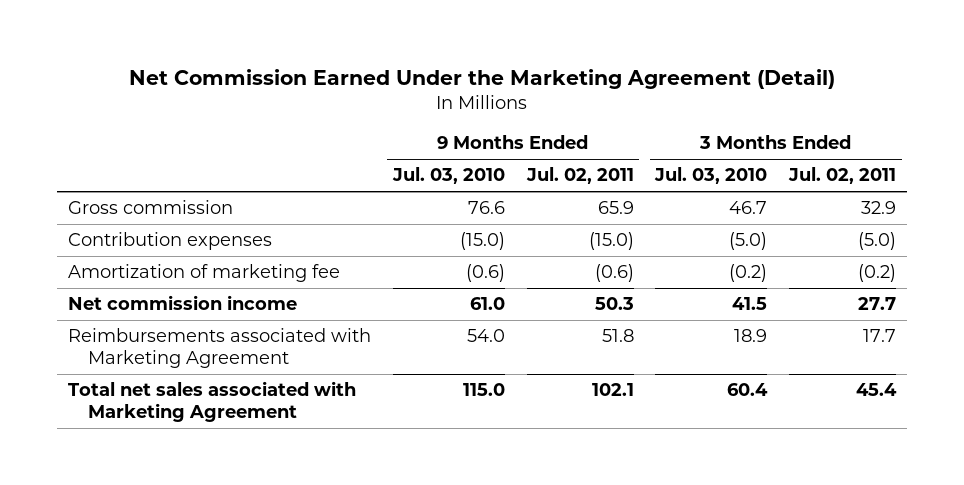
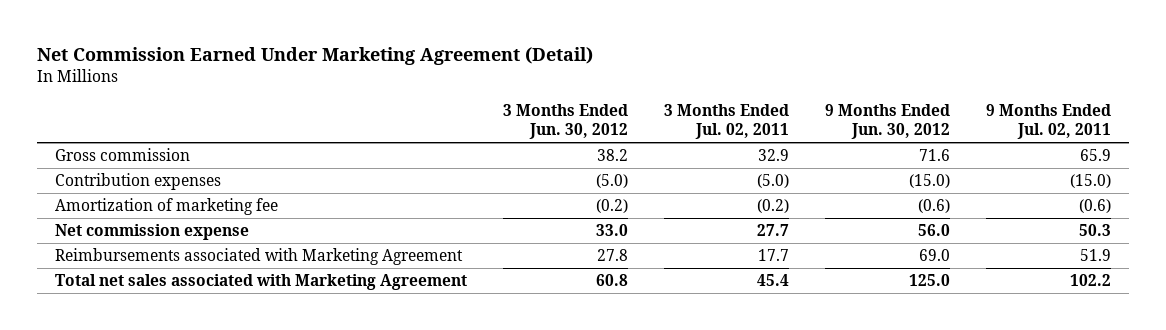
[129,68,836,89] Net Commission Earned Under the Marketing Agreement (Detail) -> [37,47,594,66] Net Commission Earned Under Marketing Agreement (Detail)
[391,167,505,185] Jul. 03, 2010 -> none
[654,167,768,185] Jul. 03, 2010 -> none
none -> [503,103,629,140] 3 Months Ended Jun. 30, 2012
none -> [825,103,951,140] 9 Months Ended Jun. 30, 2012
[67,295,297,311] Net commission income -> [55,223,250,240] Net commission expense
[601,329,634,343] 51.8 -> [1080,248,1112,261] 51.9
[591,383,634,397] 102.1 -> [1070,273,1112,286] 102.2

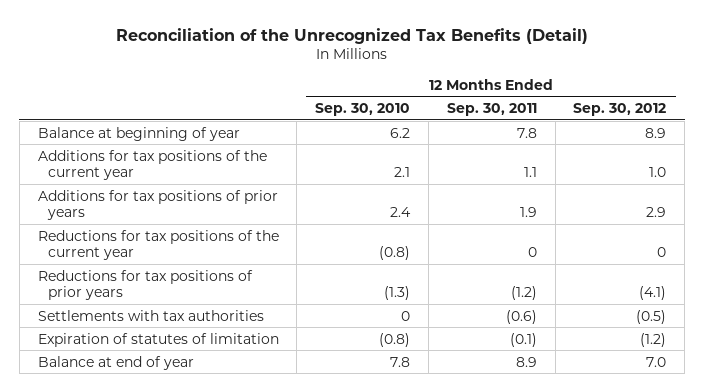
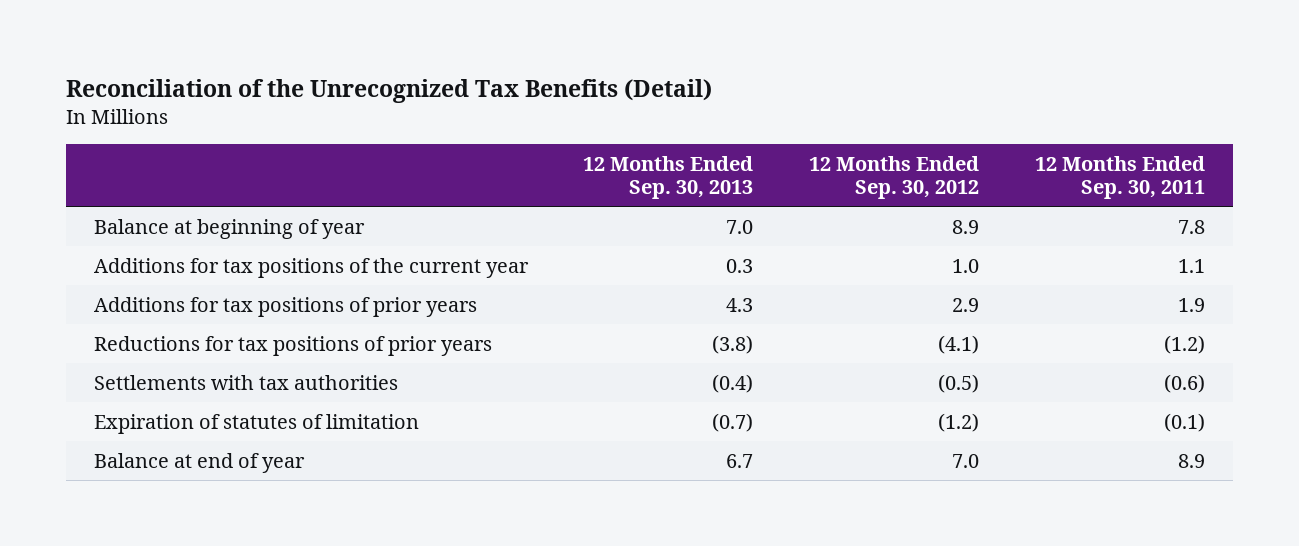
[315,102,411,116] Sep. 30, 2010 -> none
none -> [583,155,754,200] 12 Months Ended Sep. 30, 2013
[37,229,279,260] Reductions for tax positions of the current year -> none

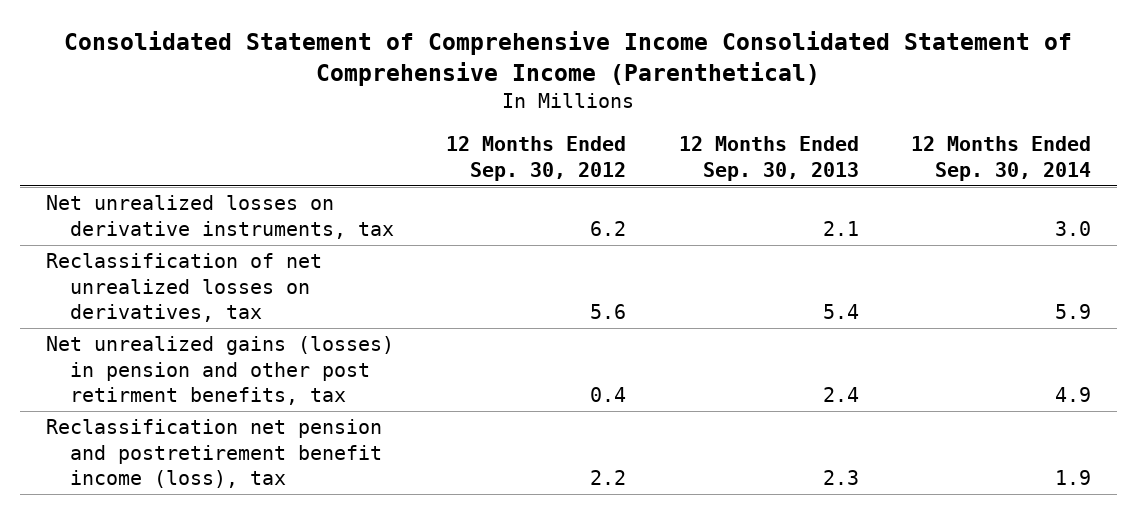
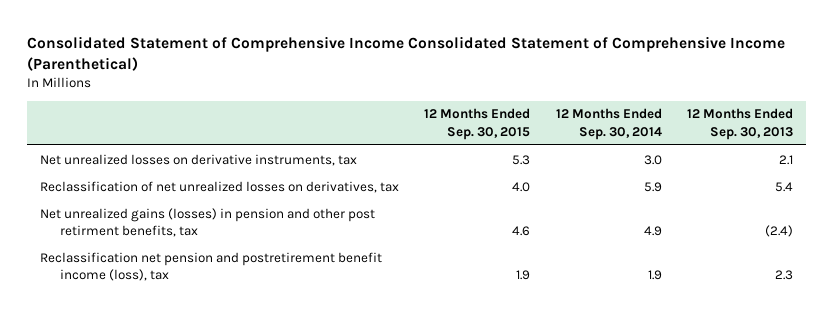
[446,136,627,181] 12 Months Ended Sep. 30, 2012 -> none
none -> [424,108,531,140] 12 Months Ended Sep. 30, 2015
[822,387,859,403] 2.4 -> [765,224,794,237] (2.4)

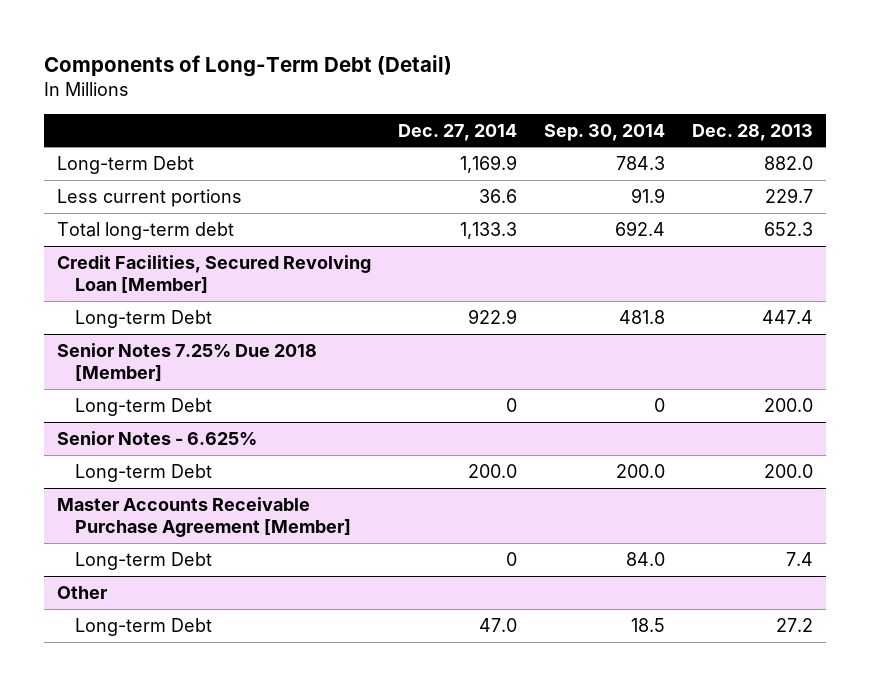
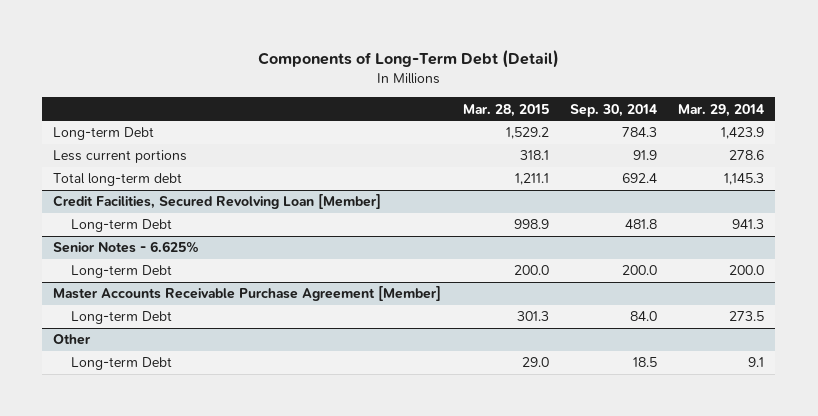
[398,123,518,141] Dec. 27, 2014 -> none
[692,123,814,141] Dec. 28, 2013 -> none
none -> [462,103,549,117] Mar. 28, 2015
none -> [678,103,765,117] Mar. 29, 2014
[57,342,318,383] Senior Notes 7.25% Due 2018 [Member] -> none
[74,397,212,416] Long-term Debt -> none

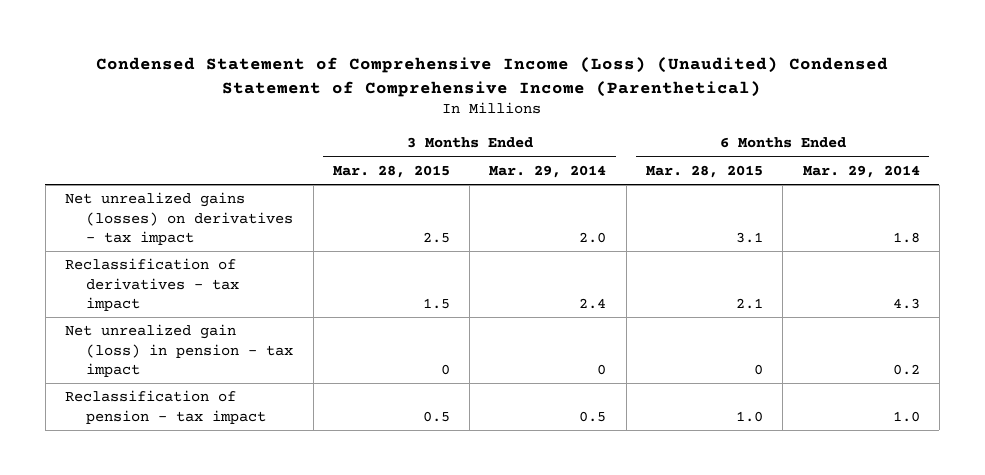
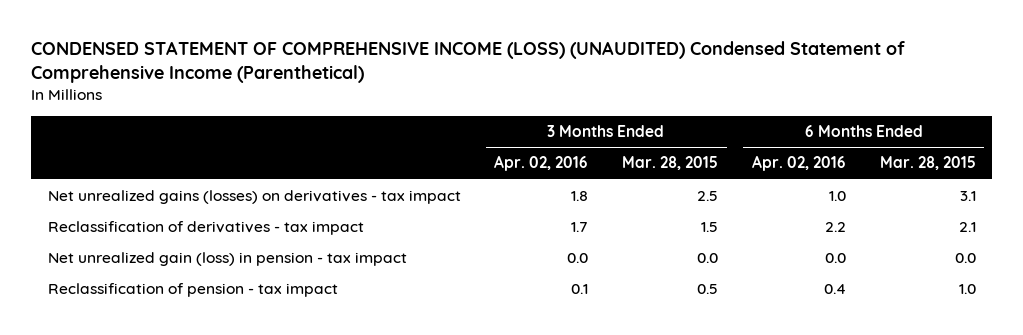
[96,57,889,97] Condensed Statement of Comprehensive Income (Loss) (Unaudited) Condensed Statement of Comprehensive Income (Parenthetical) -> [30,41,905,84] CONDENSED STATEMENT OF COMPREHENSIVE INCOME (LOSS) (UNAUDITED) Condensed Statement of Comprehensive Income (Parenthetical)
[489,164,607,178] Mar. 29, 2014 -> none
[802,164,920,178] Mar. 29, 2014 -> none
none -> [494,155,589,172] Apr. 02, 2016
none -> [751,155,846,172] Apr. 02, 2016
[440,364,450,376] 0 -> [697,253,719,264] 0.0
[753,364,763,376] 0 -> [954,253,976,264] 0.0

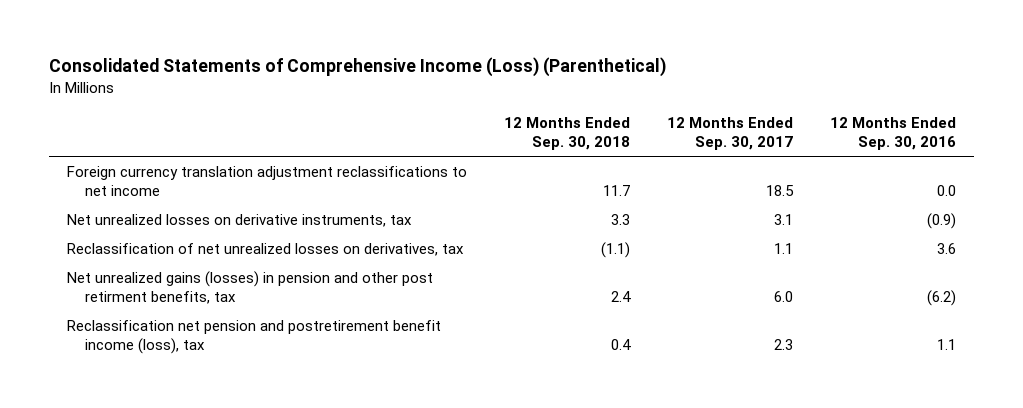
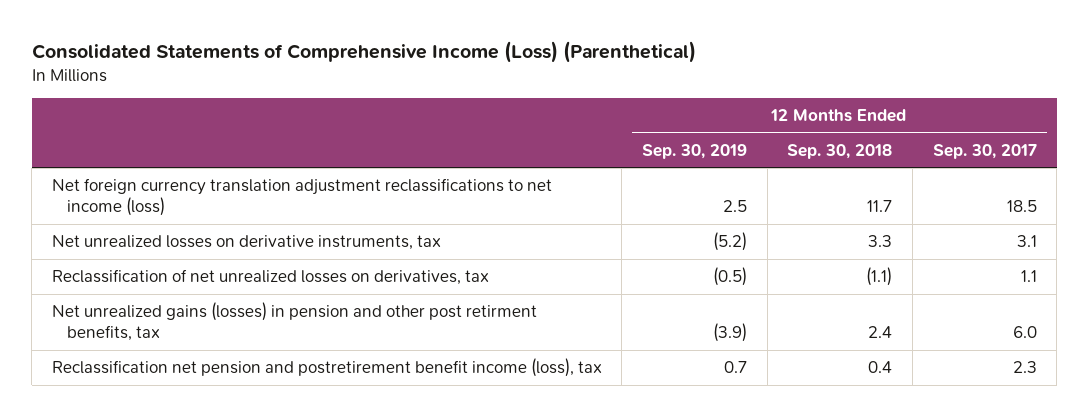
[830,116,957,150] 12 Months Ended Sep. 30, 2016 -> none
none -> [642,143,748,159] Sep. 30, 2019
[67,166,468,197] Foreign currency translation adjustment reclassifications to net income -> [51,178,552,217] Net foreign currency translation adjustment reclassifications to net income (loss)

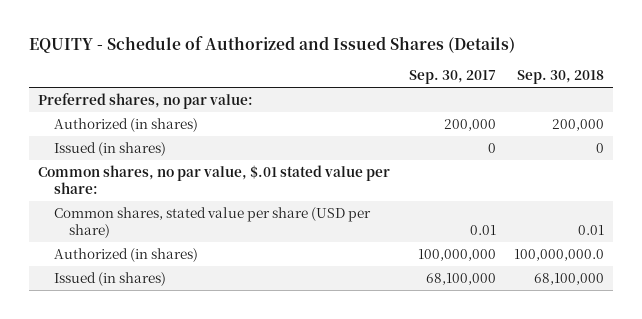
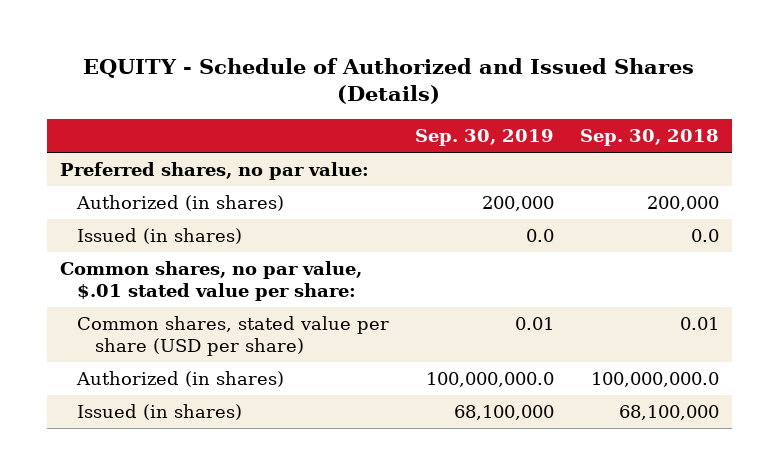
[408,70,496,85] Sep. 30, 2017 -> none
none -> [415,129,555,147] Sep. 30, 2019
[596,143,605,154] 0 -> [691,229,720,243] 0.0

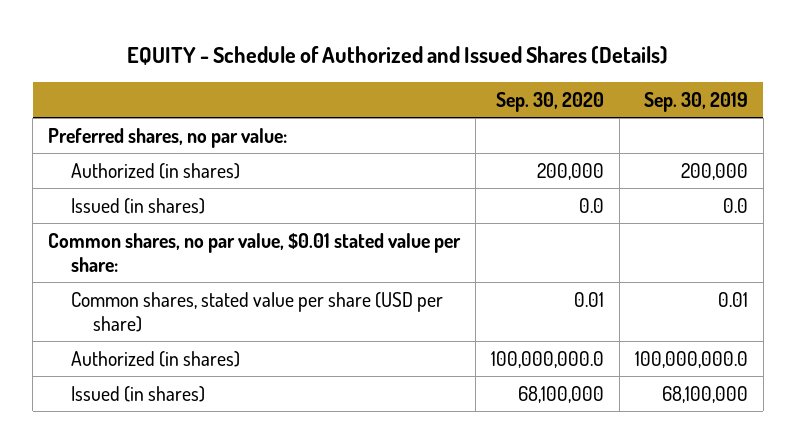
[580,129,720,147] Sep. 30, 2018 -> none
none -> [496,91,605,112] Sep. 30, 2020
[59,261,362,302] Common shares, no par value, $.01 stated value per share: -> [48,232,462,272] Common shares, no par value, $0.01 stated value per share:

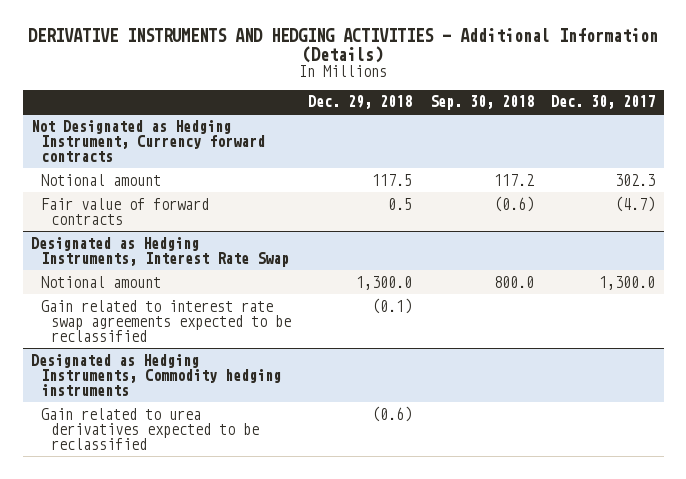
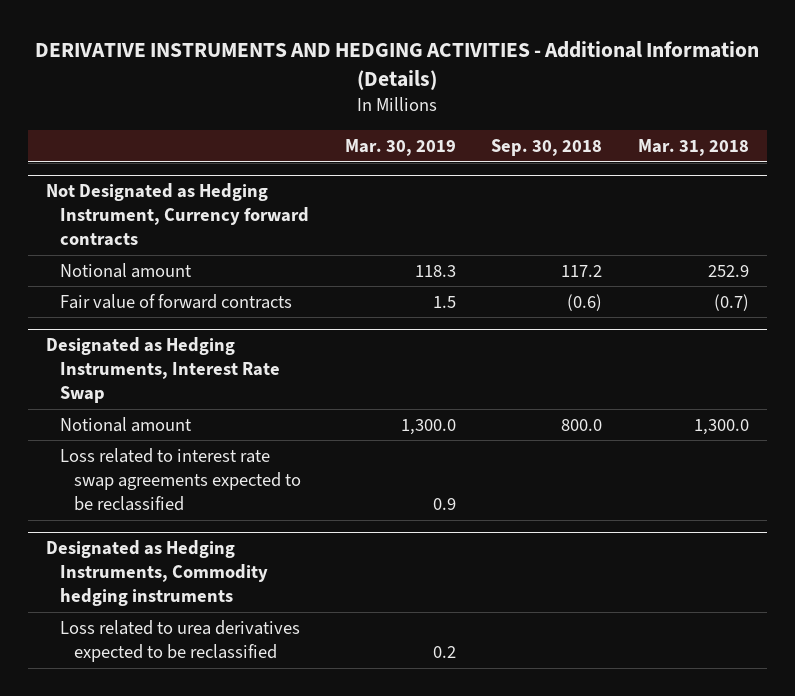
[308,95,413,110] Dec. 29, 2018 -> none
[551,95,656,110] Dec. 30, 2017 -> none
none -> [344,138,456,156] Mar. 30, 2019
none -> [637,138,749,156] Mar. 31, 2018
[41,299,291,342] Gain related to interest rate swap agreements expected to be reclassified -> [60,447,302,512] Loss related to interest rate swap agreements expected to be reclassified
[41,407,259,450] Gain related to urea derivatives expected to be reclassified -> [60,619,301,663] Loss related to urea derivatives expected to be reclassified

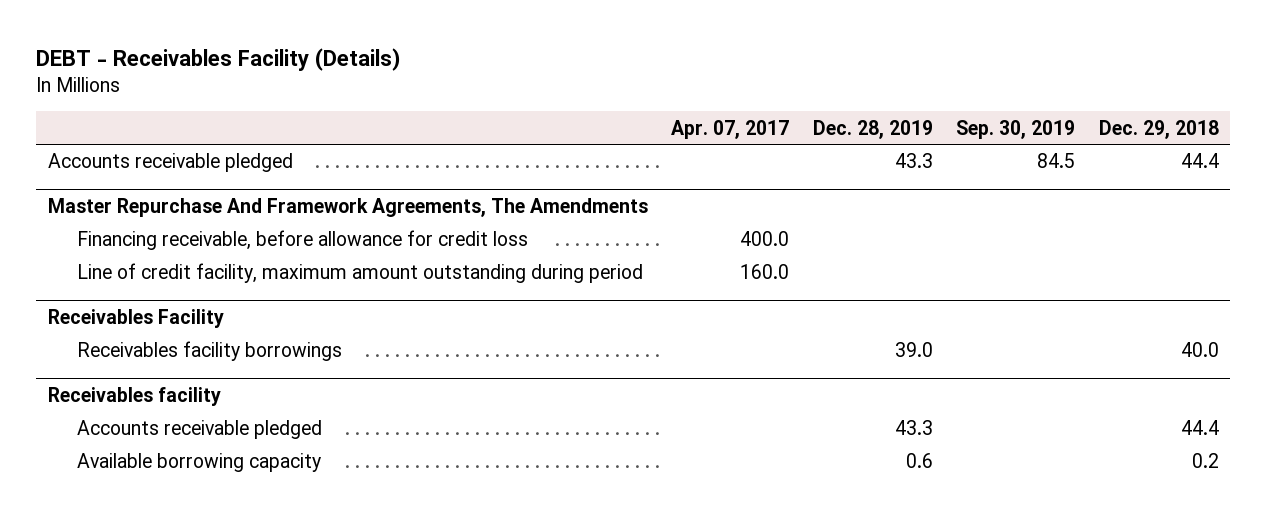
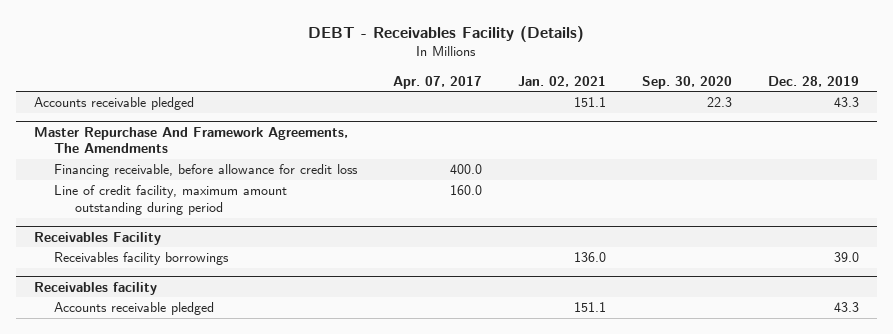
[956,119,1076,139] Sep. 30, 2019 -> none
[1098,119,1219,139] Dec. 29, 2018 -> none
none -> [518,75,607,87] Jan. 02, 2021
none -> [641,75,732,89] Sep. 30, 2020
[76,453,321,473] Available borrowing capacity -> none

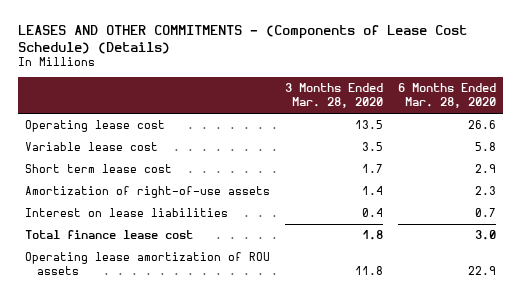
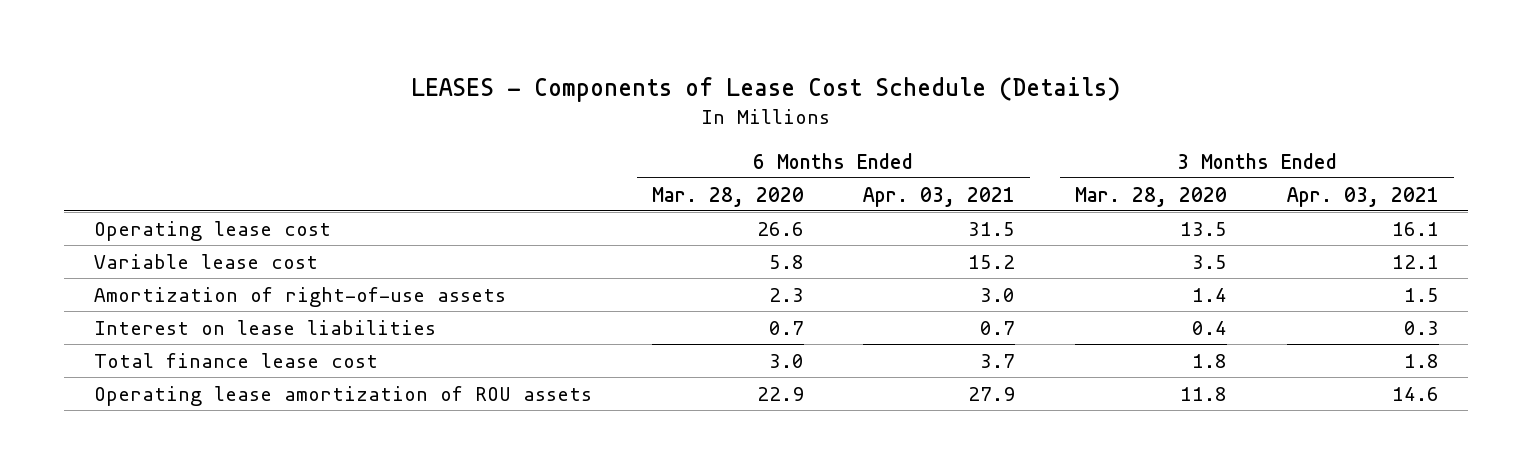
[17,24,467,54] LEASES AND OTHER COMMITMENTS - (Components of Lease Cost Schedule) (Details) -> [411,77,1121,103] LEASES - Components of Lease Cost Schedule (Details)
none -> [863,186,1016,207] Apr. 03, 2021
none -> [1286,186,1439,207] Apr. 03, 2021
[25,164,173,174] Short term lease cost -> none

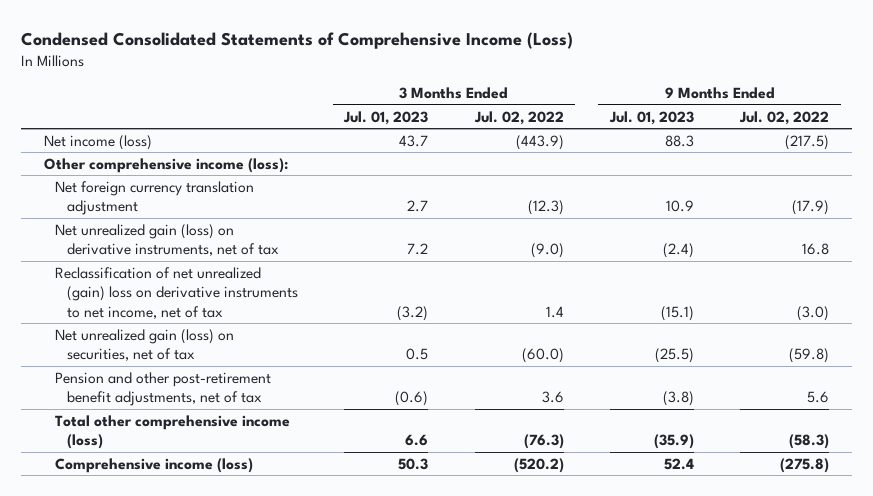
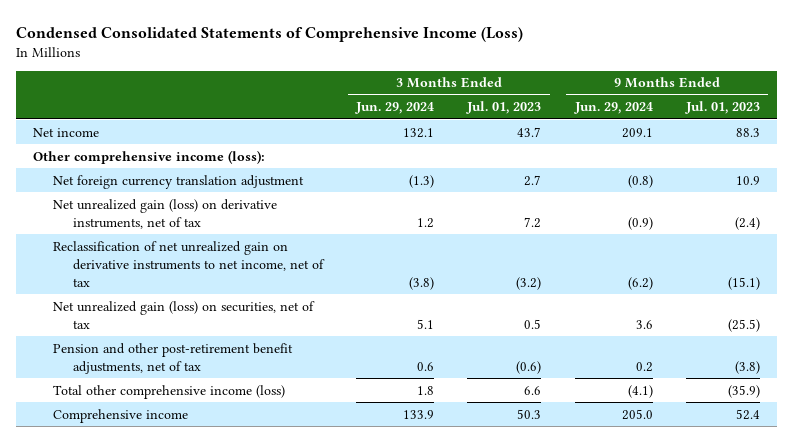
[473,110,564,125] Jul. 02, 2022 -> none
[739,110,830,125] Jul. 02, 2022 -> none
none -> [355,102,435,115] Jun. 29, 2024
none -> [573,102,653,115] Jun. 29, 2024
[44,134,153,150] Net income (loss) -> [32,127,99,137] Net income
[55,266,298,319] Reclassification of net unrealized (gain) loss on derivative instruments to net income, net of tax -> [52,240,325,287] Reclassification of net unrealized gain on derivative instruments to net income, net of tax
[55,457,254,473] Comprehensive income (loss) -> [52,408,188,423] Comprehensive income

